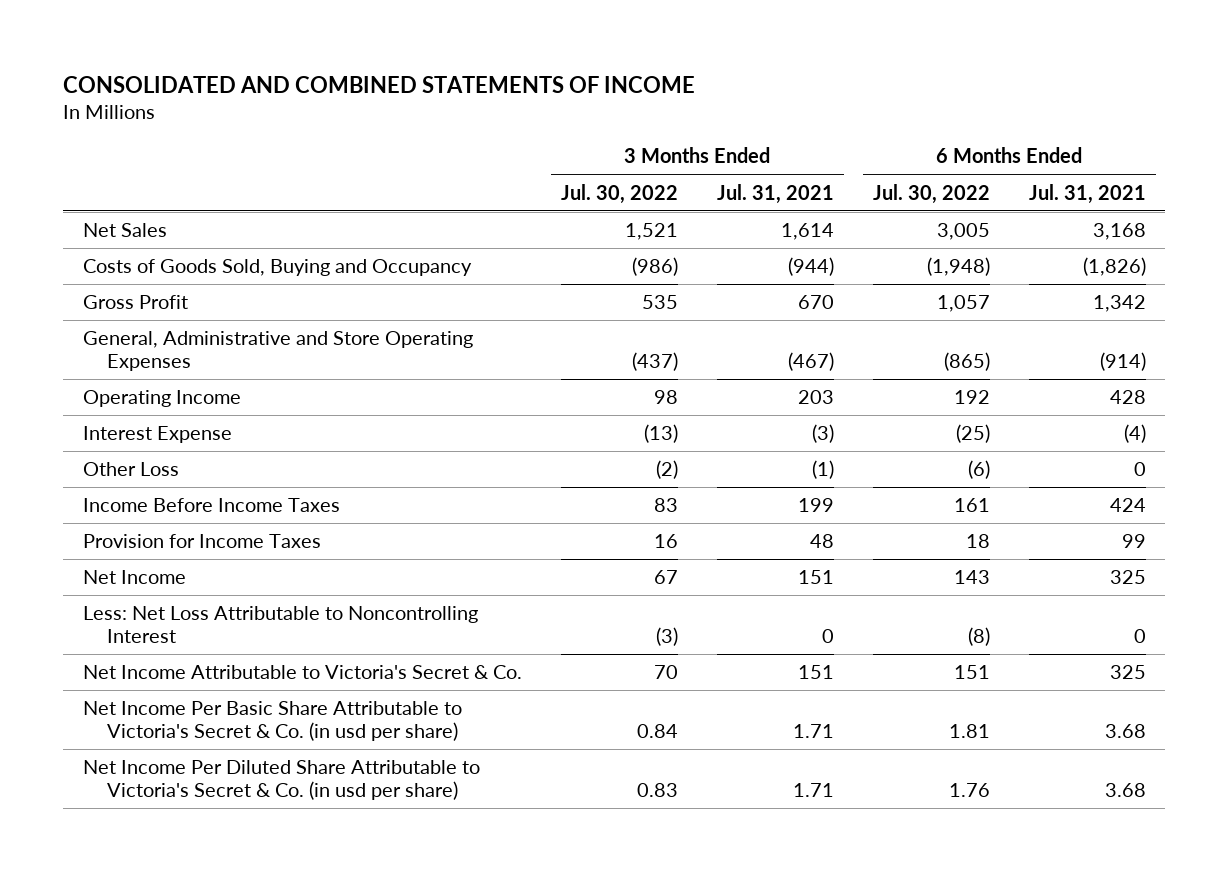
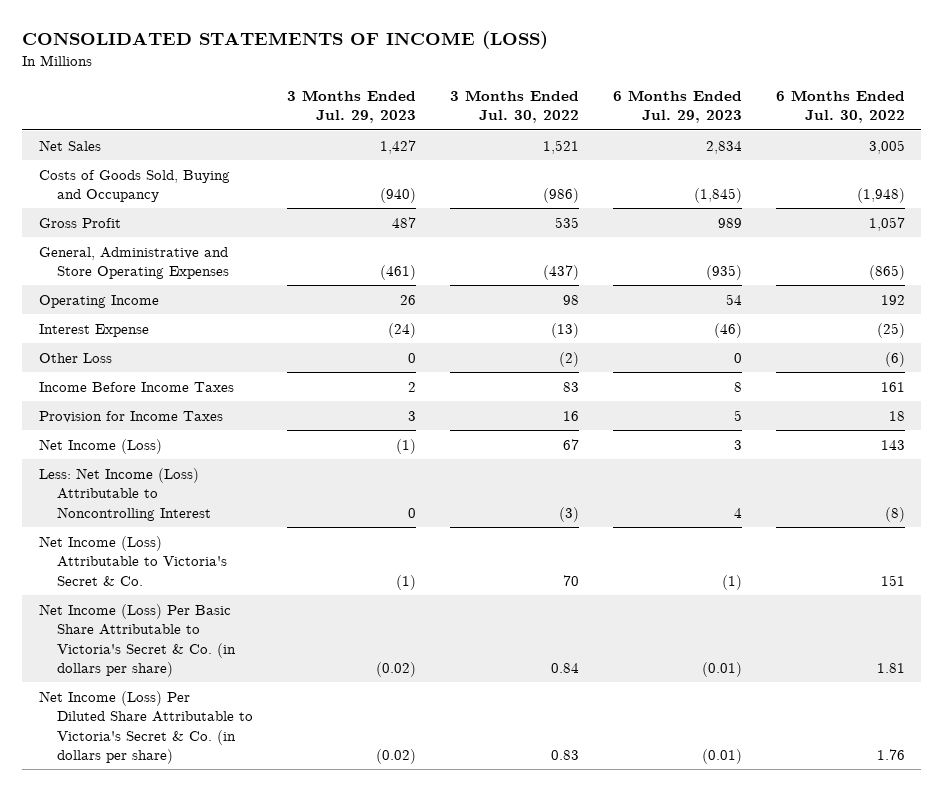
[63,76,696,94] CONSOLIDATED AND COMBINED STATEMENTS OF INCOME -> [21,31,548,50] CONSOLIDATED STATEMENTS OF INCOME (LOSS)
[716,183,834,204] Jul. 31, 2021 -> none
[1028,183,1146,204] Jul. 31, 2021 -> none
none -> [287,89,417,124] 3 Months Ended Jul. 29, 2023
none -> [612,89,742,124] 6 Months Ended Jul. 29, 2023
[82,569,186,584] Net Income -> [38,438,162,454] Net Income (Loss)
[82,605,478,643] Less: Net Loss Attributable to Noncontrolling Interest -> [38,467,212,521] Less: Net Income (Loss) Attributable to Noncontrolling Interest
[82,664,522,679] Net Income Attributable to Victoria's Secret & Co. -> [38,535,228,586] Net Income (Loss) Attributable to Victoria's Secret & Co.
[82,700,462,741] Net Income Per Basic Share Attributable to Victoria's Secret & Co. (in usd per share) -> [38,603,237,677] Net Income (Loss) Per Basic Share Attributable to Victoria's Secret & Co. (in dollars per share)
[82,759,480,800] Net Income Per Diluted Share Attributable to Victoria's Secret & Co. (in usd per share) -> [38,690,254,764] Net Income (Loss) Per Diluted Share Attributable to Victoria's Secret & Co. (in dollars per share)

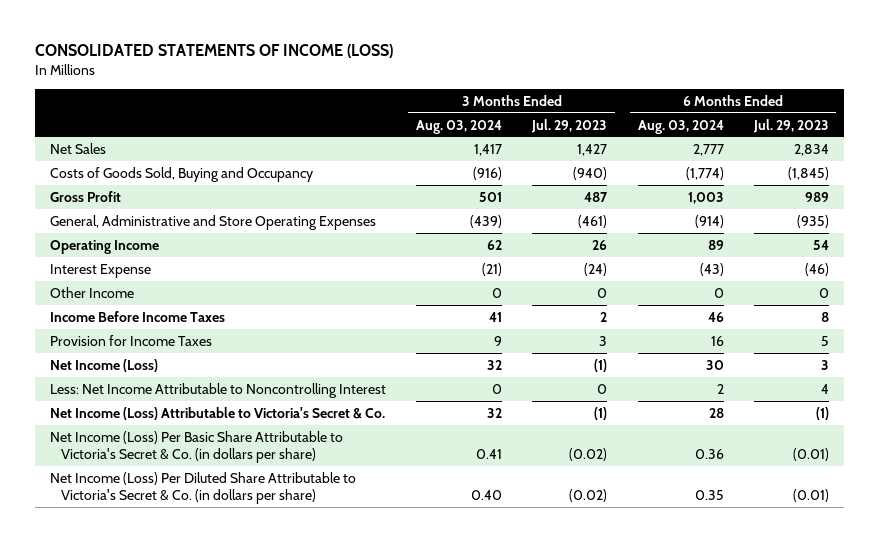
[449,89,579,124] 3 Months Ended Jul. 30, 2022 -> none
[775,89,905,124] 6 Months Ended Jul. 30, 2022 -> none
none -> [415,119,502,134] Aug. 03, 2024
none -> [637,119,724,134] Aug. 03, 2024
[38,352,112,363] Other Loss -> [49,286,134,298] Other Income
[38,467,212,521] Less: Net Income (Loss) Attributable to Noncontrolling Interest -> [49,382,386,398] Less: Net Income Attributable to Noncontrolling Interest

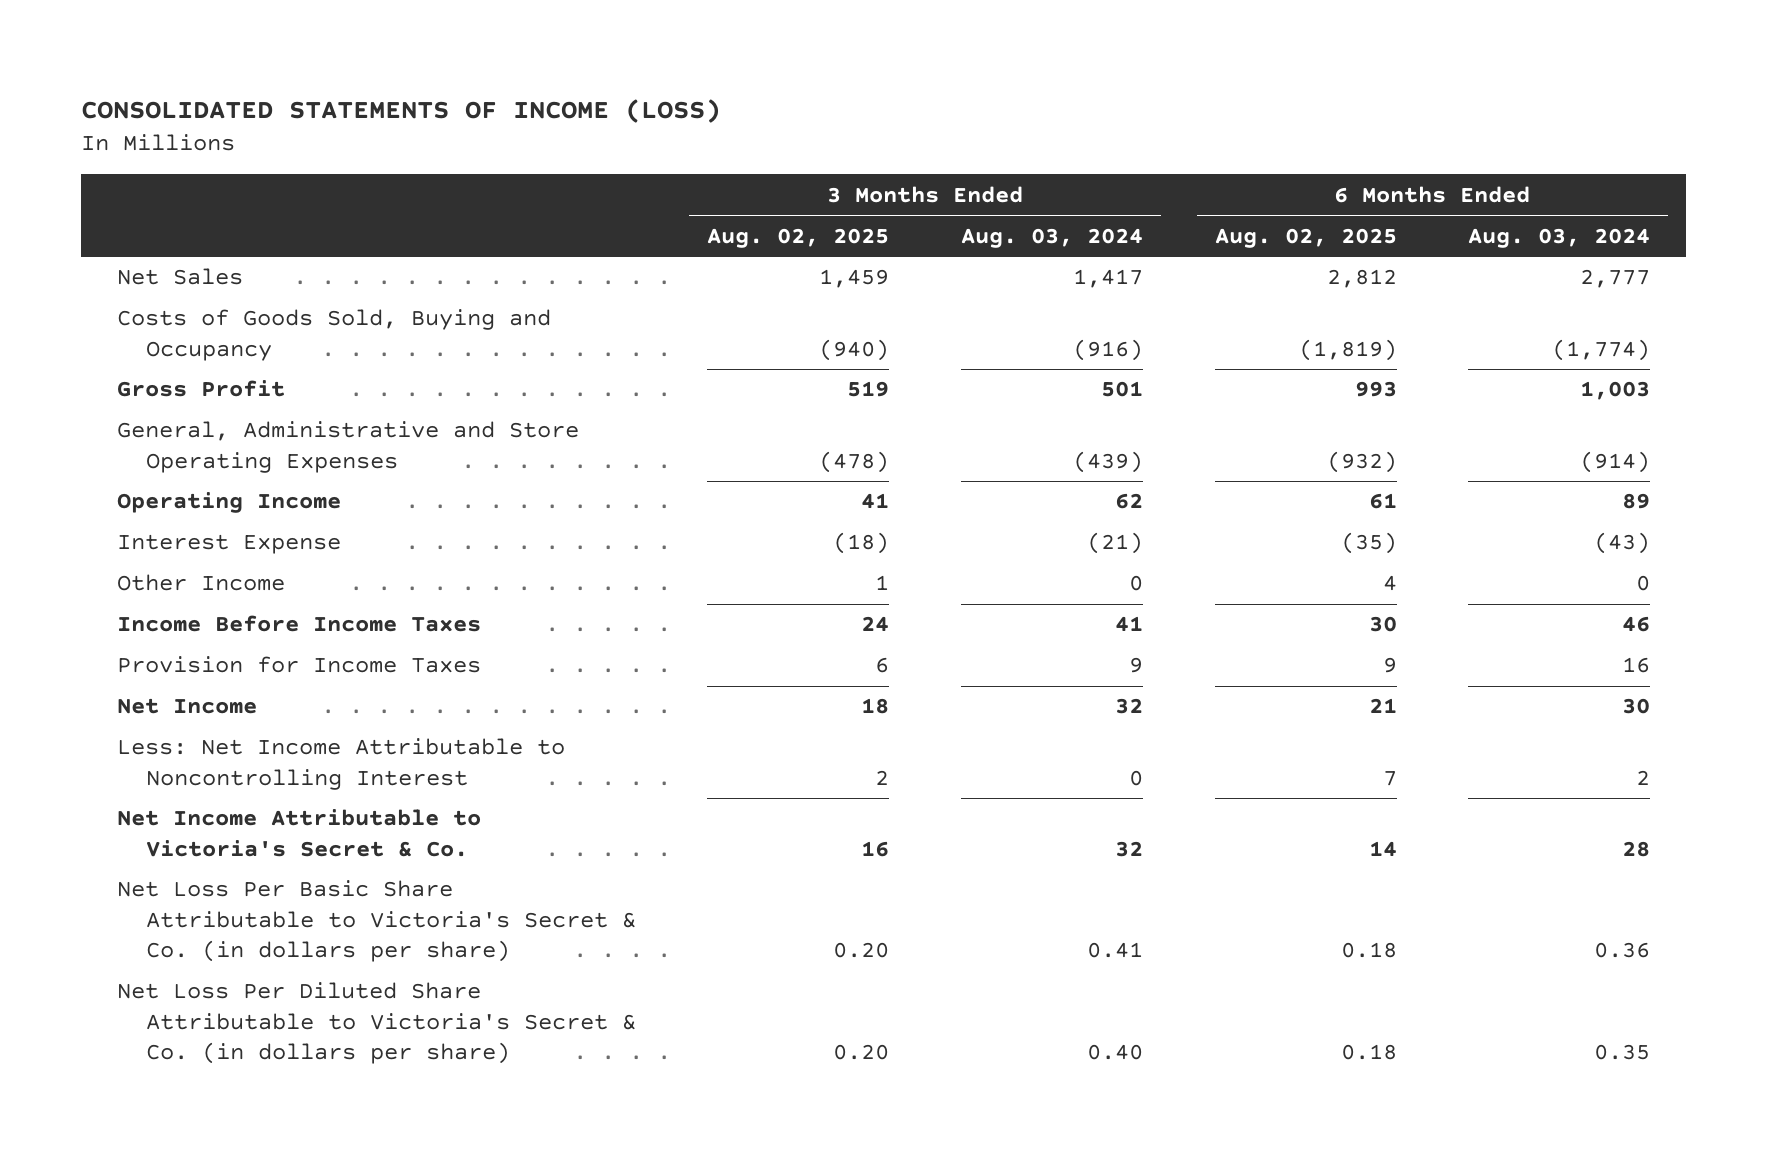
[531,118,608,133] Jul. 29, 2023 -> none
[752,118,829,133] Jul. 29, 2023 -> none
none -> [707,227,890,248] Aug. 02, 2025
none -> [1214,227,1397,248] Aug. 02, 2025
[49,358,158,372] Net Income (Loss) -> [116,698,257,715] Net Income
[49,406,385,420] Net Income (Loss) Attributable to Victoria's Secret & Co. -> [116,809,481,857] Net Income Attributable to Victoria's Secret & Co.
[49,430,343,464] Net Income (Loss) Per Basic Share Attributable to Victoria's Secret & Co. (in dollars per share) -> [116,880,636,963] Net Loss Per Basic Share Attributable to Victoria's Secret & Co. (in dollars per share)
[49,471,356,505] Net Income (Loss) Per Diluted Share Attributable to Victoria's Secret & Co. (in dollars per share) -> [116,982,636,1065] Net Loss Per Diluted Share Attributable to Victoria's Secret & Co. (in dollars per share)

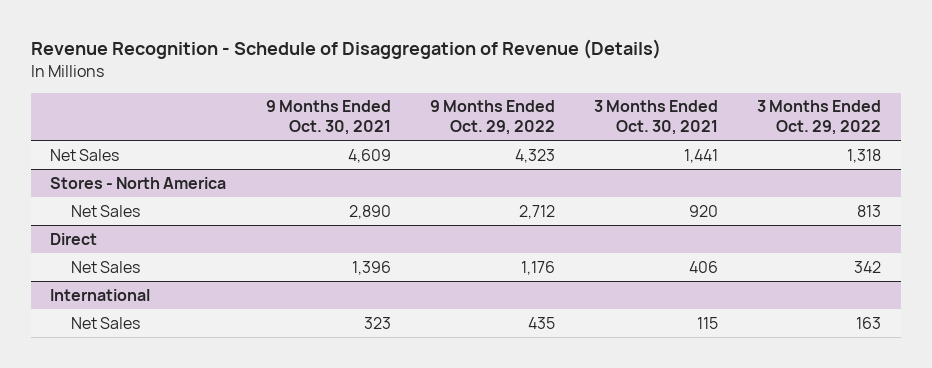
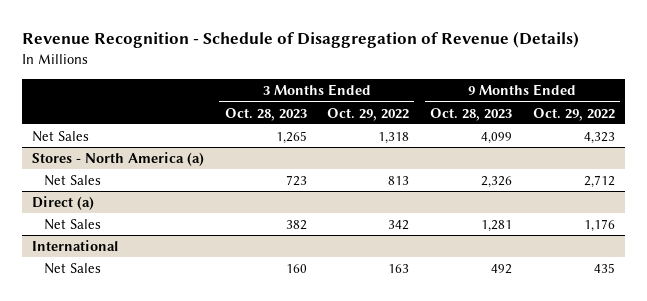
[265,100,391,136] 9 Months Ended Oct. 30, 2021 -> none
[594,100,719,136] 3 Months Ended Oct. 30, 2021 -> none
none -> [224,107,307,121] Oct. 28, 2023
none -> [430,107,513,121] Oct. 28, 2023
[50,176,227,189] Stores - North America -> [31,152,204,167] Stores - North America (a)
[50,232,98,245] Direct -> [31,196,94,211] Direct (a)

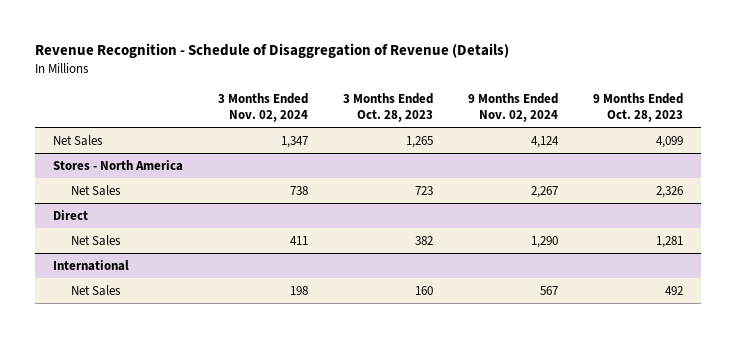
[327,107,410,121] Oct. 29, 2022 -> none
[532,107,615,121] Oct. 29, 2022 -> none
none -> [217,92,308,122] 3 Months Ended Nov. 02, 2024
none -> [467,92,558,122] 9 Months Ended Nov. 02, 2024
[31,152,204,167] Stores - North America (a) -> [52,159,183,171] Stores - North America
[31,196,94,211] Direct (a) -> [52,209,88,220] Direct

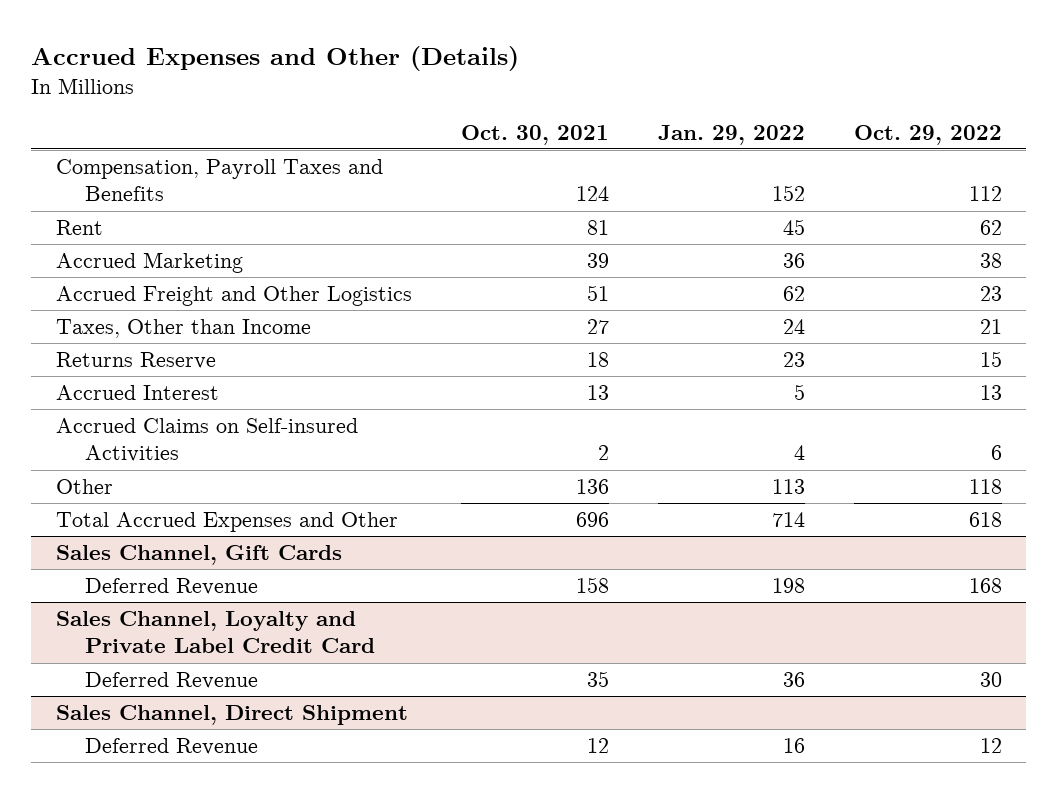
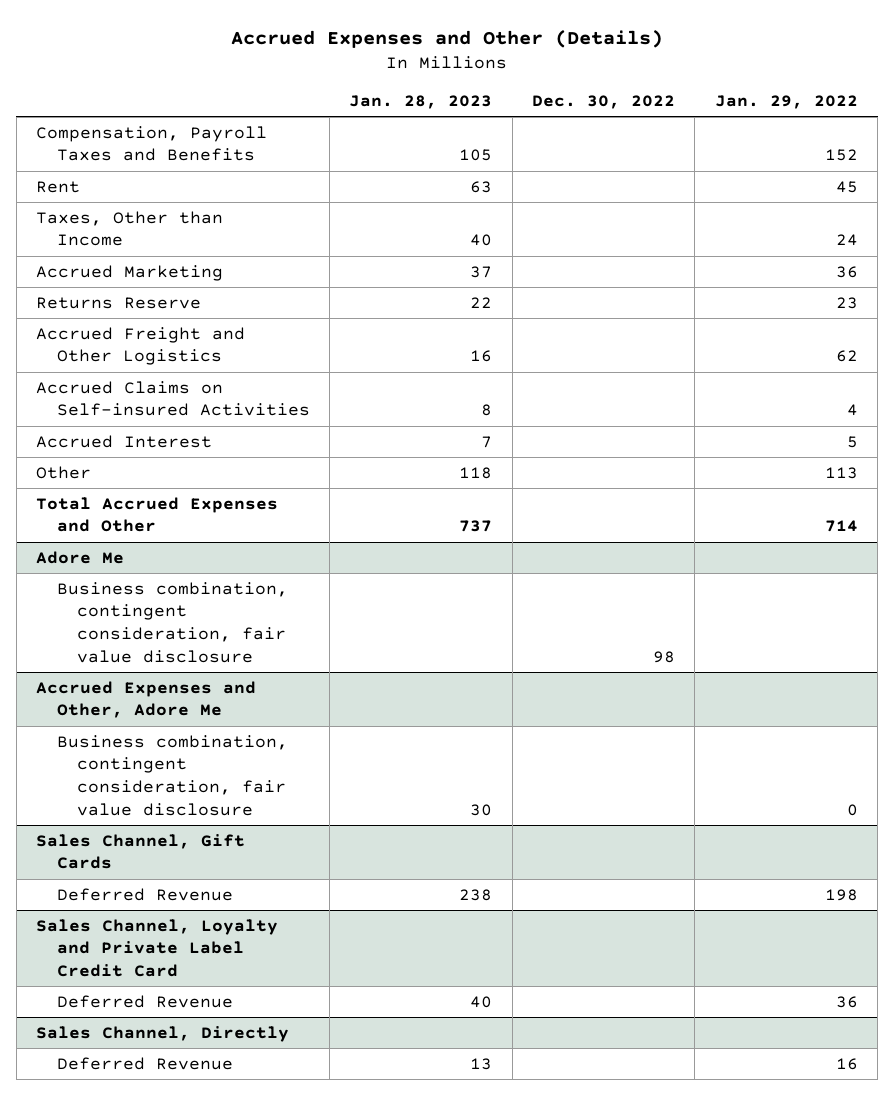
[460,124,609,145] Oct. 30, 2021 -> none
[853,124,1002,145] Oct. 29, 2022 -> none
none -> [349,95,493,110] Jan. 28, 2023
none -> [531,95,675,110] Dec. 30, 2022
[55,252,243,274] Accrued Marketing -> [35,264,223,281] Accrued Marketing
[55,286,412,307] Accrued Freight and Other Logistics -> [35,326,245,366] Accrued Freight and Other Logistics
[55,385,219,401] Accrued Interest -> [35,434,212,448] Accrued Interest
none -> [35,550,124,564] Adore Me
none -> [56,581,288,664] Business combination, contingent consideration, fair value disclosure
none -> [35,680,256,719] Accrued Expenses and Other, Adore Me
none -> [56,734,288,817] Business combination, contingent consideration, fair value disclosure
[55,705,408,726] Sales Channel, Direct Shipment -> [35,1025,289,1042] Sales Channel, Directly

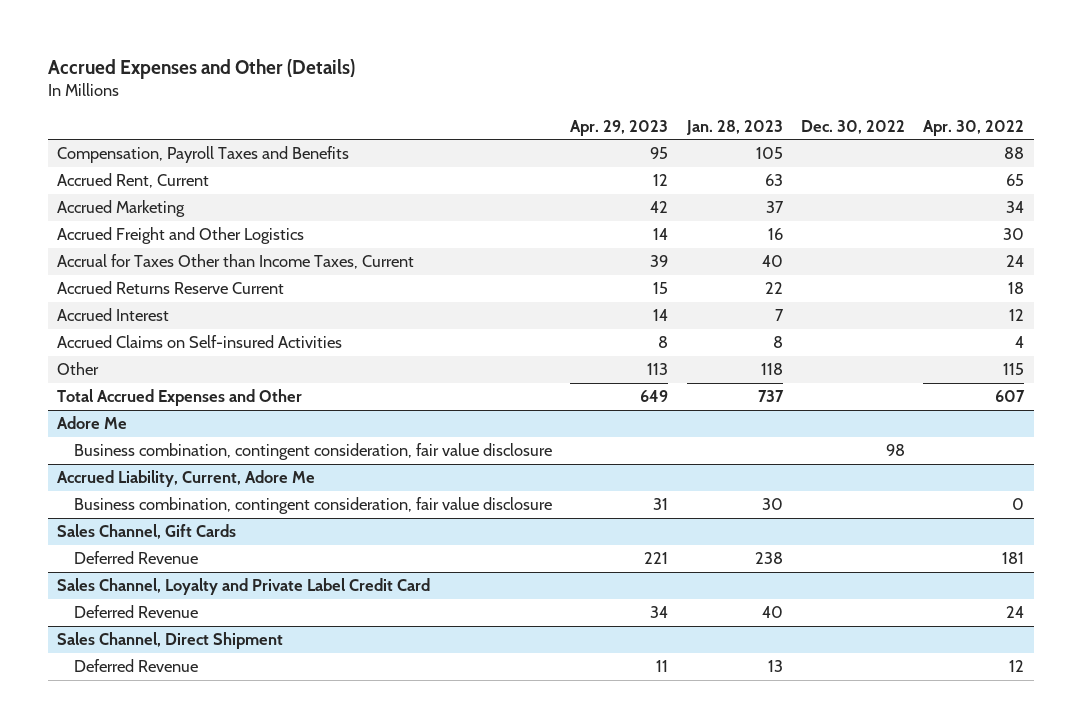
[714,95,858,110] Jan. 29, 2022 -> none
none -> [570,119,669,136] Apr. 29, 2023
none -> [923,119,1025,136] Apr. 30, 2022
[35,210,223,247] Taxes, Other than Income -> none
[35,180,80,193] Rent -> [57,173,210,189] Accrued Rent, Current
[35,296,201,309] Returns Reserve -> none
none -> [57,254,415,270] Accrual for Taxes Other than Income Taxes, Current
none -> [57,281,285,295] Accrued Returns Reserve Current
[35,380,310,417] Accrued Claims on Self-insured Activities -> [57,335,343,349] Accrued Claims on Self-insured Activities
[35,680,256,719] Accrued Expenses and Other, Adore Me -> none
none -> [57,470,316,488] Accrued Liability, Current, Adore Me
[35,1025,289,1042] Sales Channel, Directly -> [57,632,284,650] Sales Channel, Direct Shipment

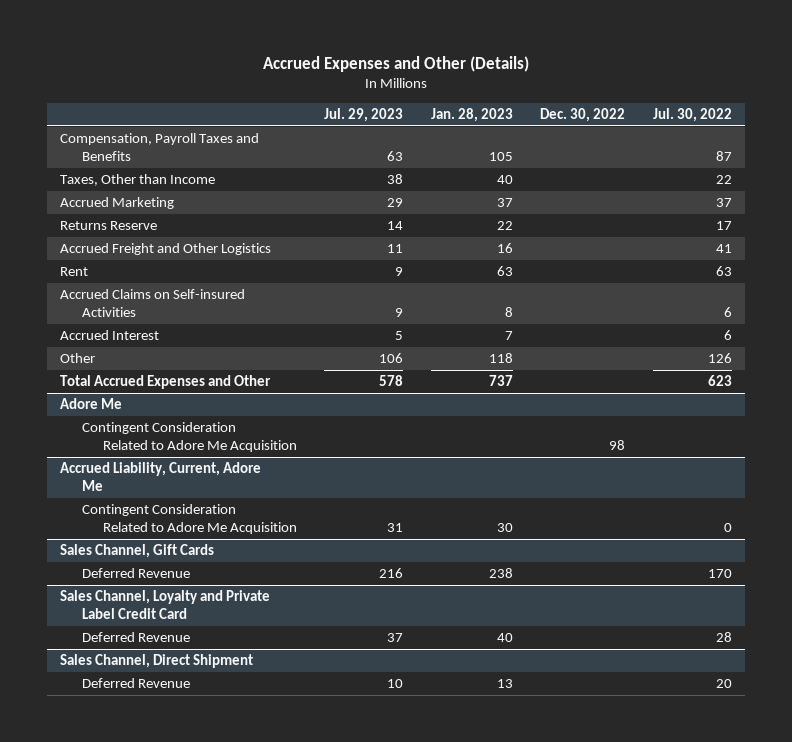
[570,119,669,136] Apr. 29, 2023 -> none
[923,119,1025,136] Apr. 30, 2022 -> none
none -> [324,107,404,122] Jul. 29, 2023
none -> [652,107,732,122] Jul. 30, 2022
[57,173,210,189] Accrued Rent, Current -> none
none -> [60,174,216,187] Taxes, Other than Income
none -> [60,221,158,231] Returns Reserve
[57,254,415,270] Accrual for Taxes Other than Income Taxes, Current -> none
[57,281,285,295] Accrued Returns Reserve Current -> none
none -> [60,267,89,277] Rent
[57,308,170,322] Accrued Interest -> [60,330,160,341] Accrued Interest
[73,443,552,461] Business combination, contingent consideration, fair value disclosure -> [81,422,297,453] Contingent Consideration Related to Adore Me Acquisition
[73,497,552,515] Business combination, contingent consideration, fair value disclosure -> [81,504,297,535] Contingent Consideration Related to Adore Me Acquisition

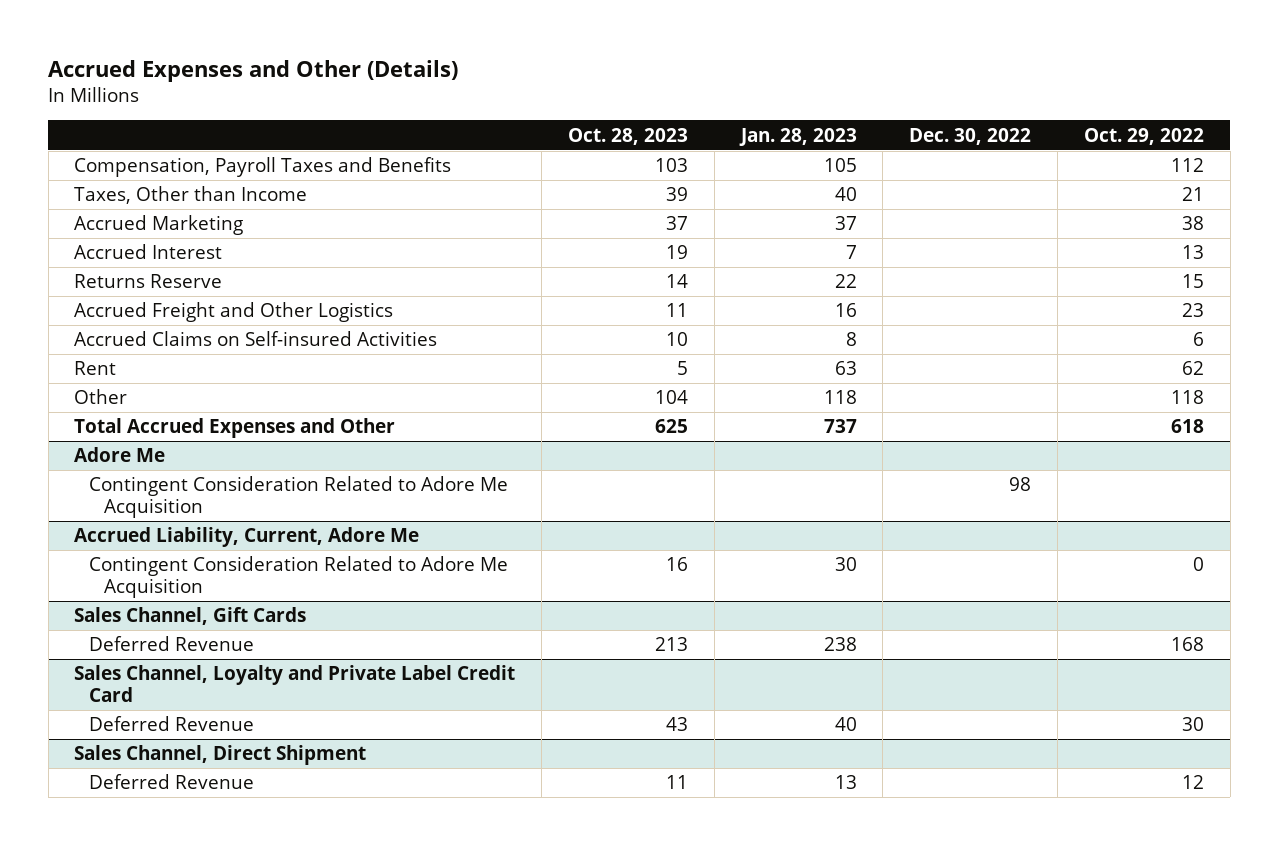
[324,107,404,122] Jul. 29, 2023 -> none
[652,107,732,122] Jul. 30, 2022 -> none
none -> [567,127,688,145] Oct. 28, 2023
none -> [1083,127,1204,145] Oct. 29, 2022
[60,330,160,341] Accrued Interest -> [74,244,223,260] Accrued Interest
[60,267,89,277] Rent -> [74,361,117,376] Rent

